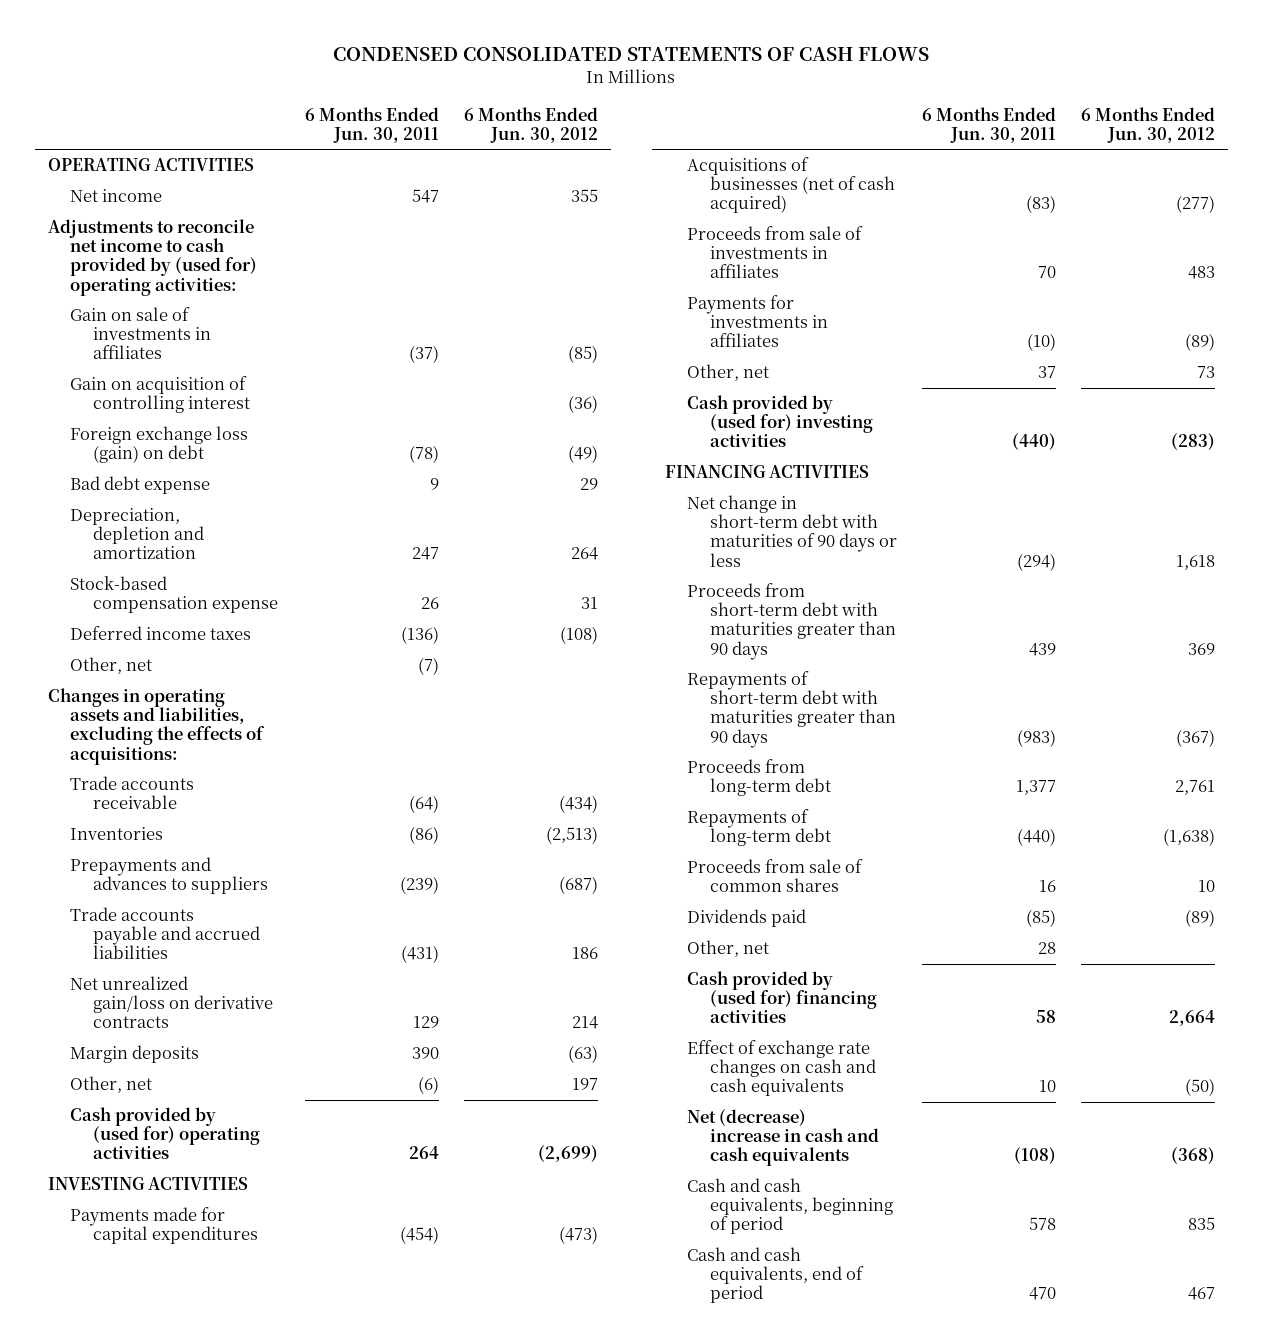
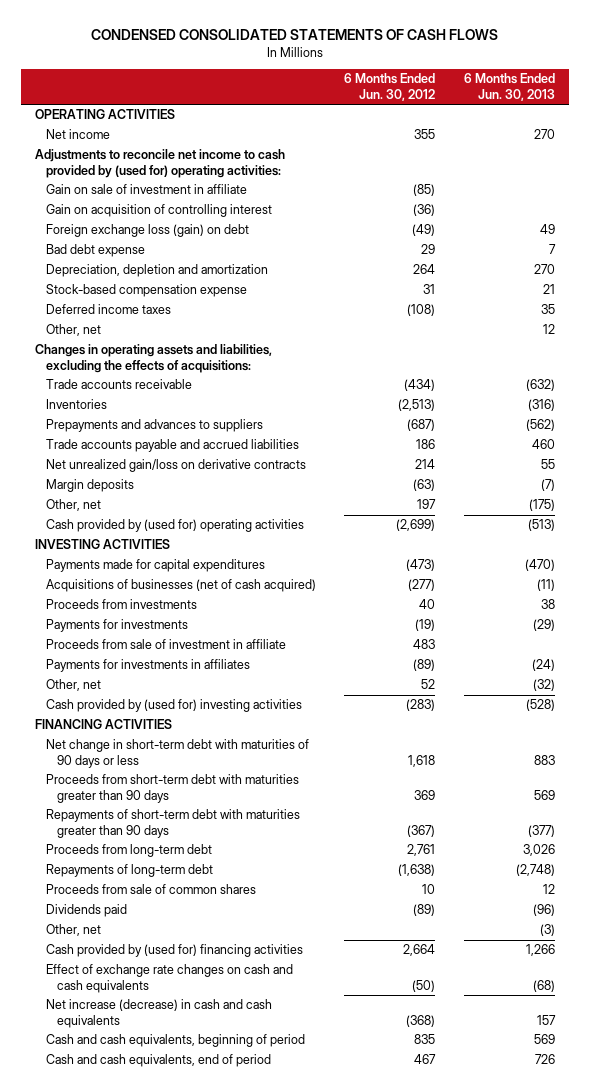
[305,106,440,143] 6 Months Ended Jun. 30, 2011 -> none
none -> [463,73,555,101] 6 Months Ended Jun. 30, 2013
[70,307,211,360] Gain on sale of investments in affiliates -> [46,184,248,195] Gain on sale of investment in affiliate
none -> [46,599,198,610] Proceeds from investments
none -> [46,619,189,633] Payments for investments
[687,226,864,279] Proceeds from sale of investments in affiliates -> [46,639,287,650] Proceeds from sale of investment in affiliate
[1197,366,1216,379] 73 -> [421,679,436,690] 52
[687,1109,880,1167] Net (decrease) increase in cash and cash equivalents -> [46,999,273,1028] Net increase (decrease) in cash and cash equivalents

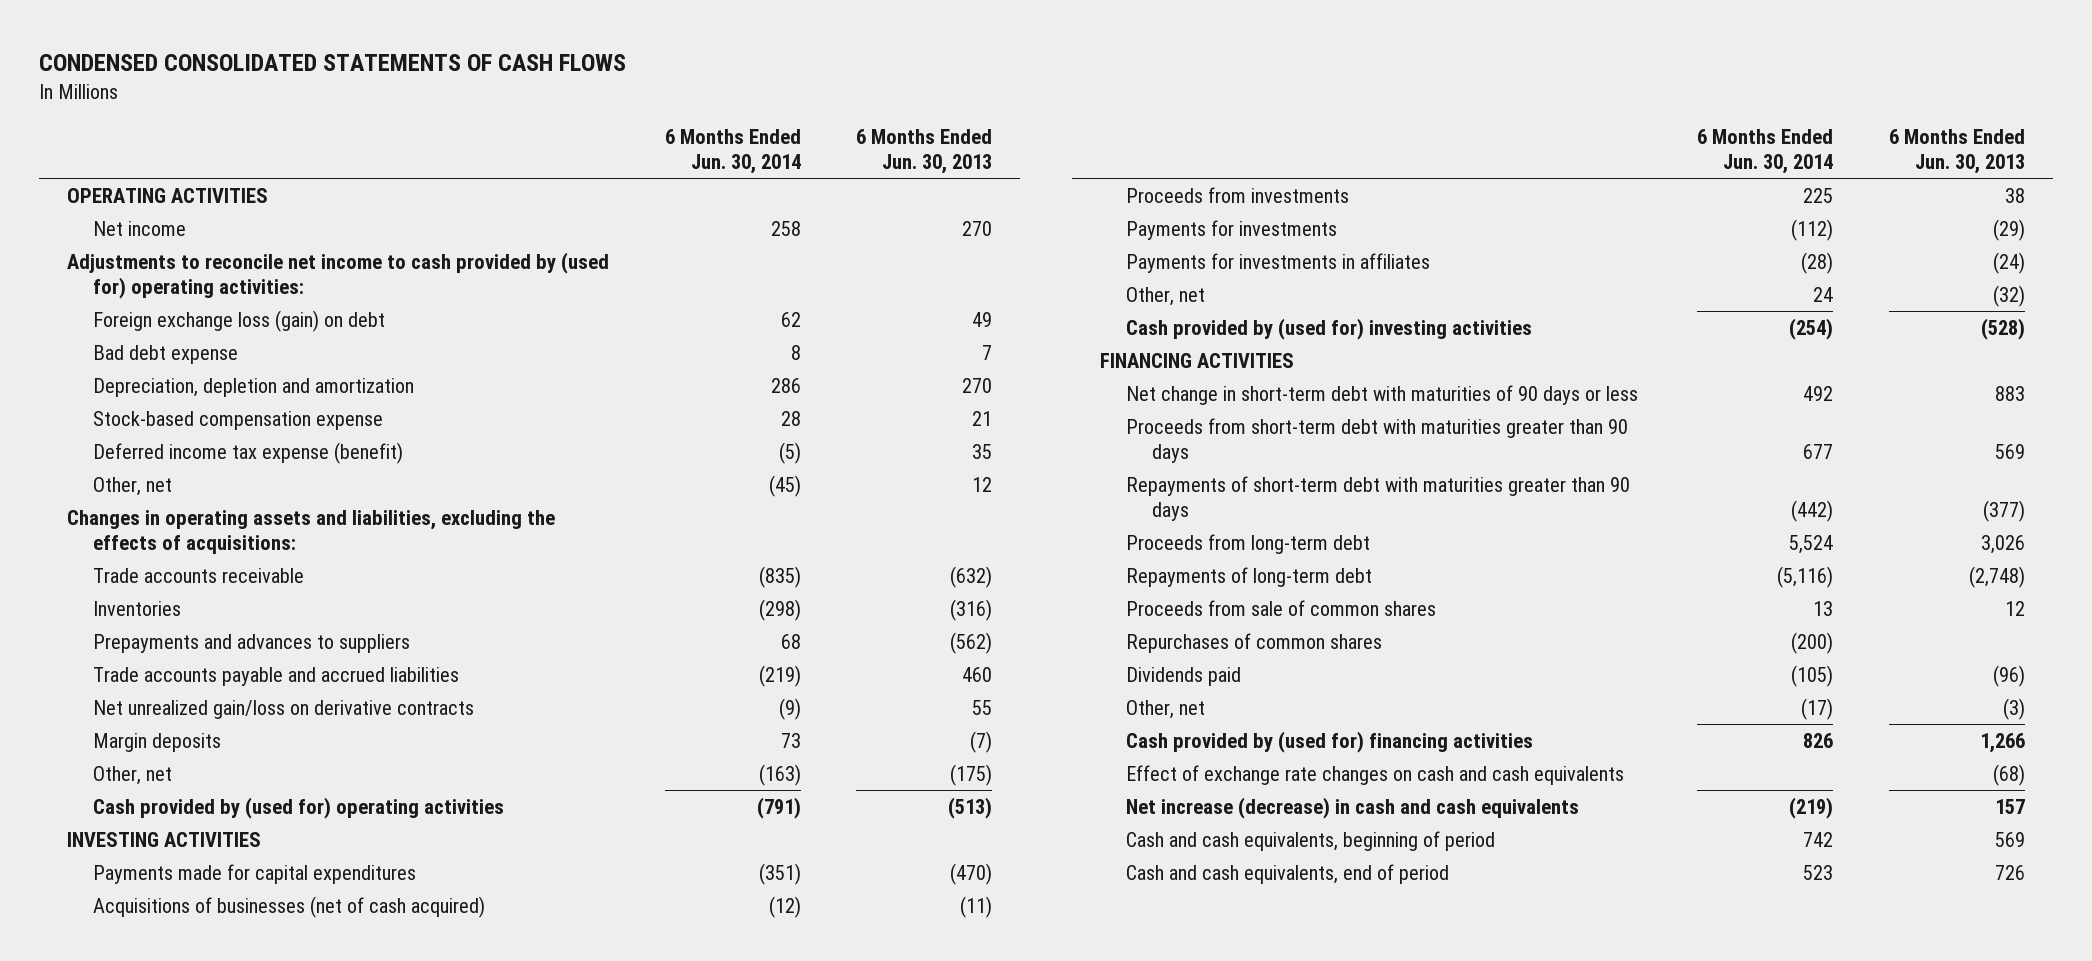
[344,73,436,101] 6 Months Ended Jun. 30, 2012 -> none
none -> [664,128,801,174] 6 Months Ended Jun. 30, 2014
[46,184,248,195] Gain on sale of investment in affiliate -> none
[46,204,273,218] Gain on acquisition of controlling interest -> none
[46,304,172,315] Deferred income taxes -> [93,442,404,465] Deferred income tax expense (benefit)
[46,639,287,650] Proceeds from sale of investment in affiliate -> none
none -> [1125,633,1382,654] Repurchases of common shares

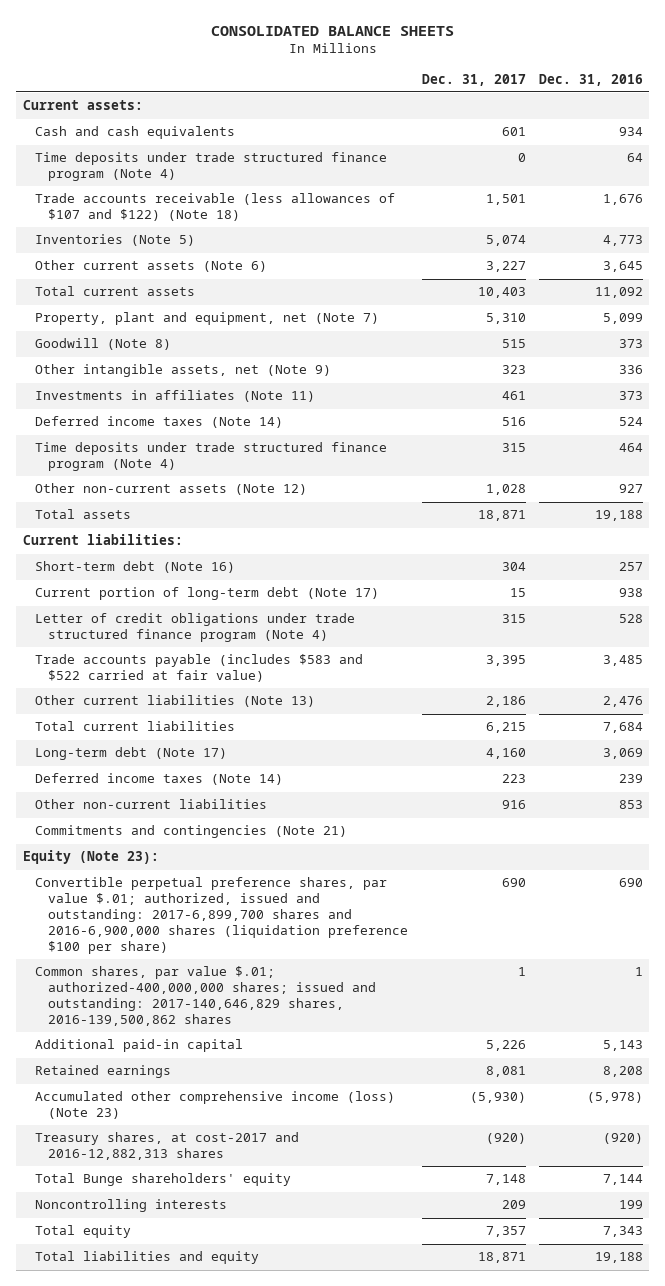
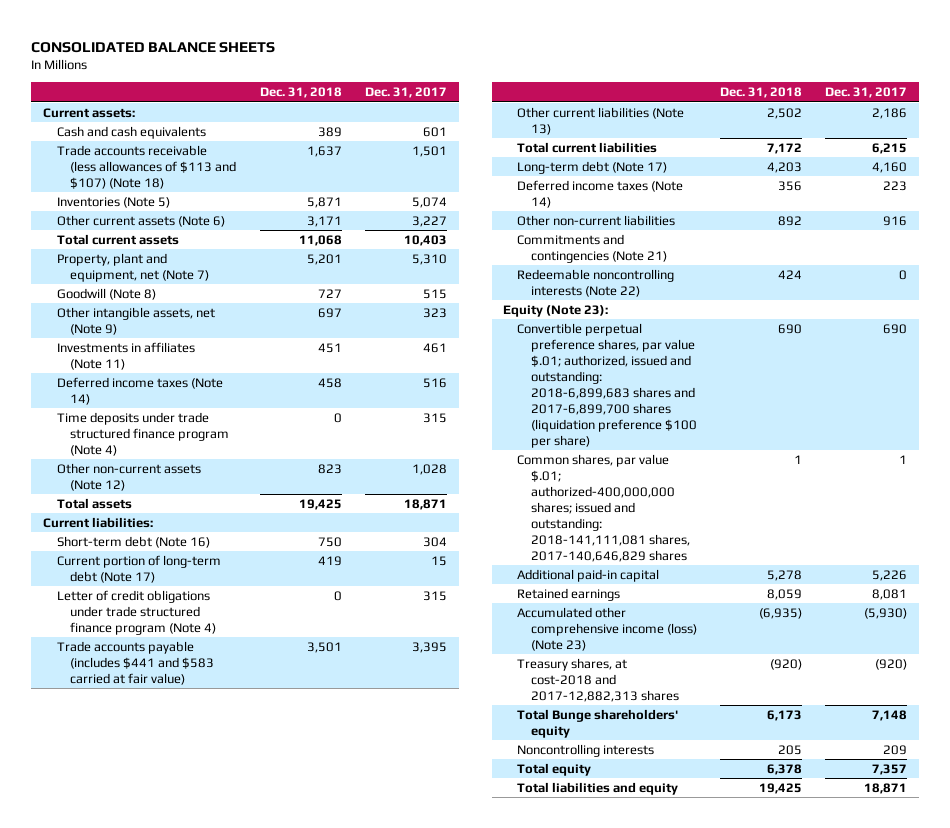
[538,73,643,86] Dec. 31, 2016 -> none
none -> [259,87,342,99] Dec. 31, 2018
[35,152,388,182] Time deposits under trade structured finance program (Note 4) -> none
[35,193,396,222] Trade accounts receivable (less allowances of $107 and $122) (Note 18) -> [56,144,237,189] Trade accounts receivable (less allowances of $113 and $107) (Note 18)
[35,654,364,683] Trade accounts payable (includes $583 and $522 carried at fair value) -> [56,640,215,685] Trade accounts payable (includes $441 and $583 carried at fair value)
none -> [516,268,674,297] Redeemable noncontrolling interests (Note 22)
[35,877,409,954] Convertible perpetual preference shares, par value $.01; authorized, issued and outstanding: 2017-6,899,700 shares and 2016-6,900,000 shares (liquidation preference $100 per share) -> [516,322,697,448] Convertible perpetual preference shares, par value $.01; authorized, issued and outstanding: 2018-6,899,683 shares and 2017-6,899,700 shares (liquidation preference $100 per share)
[35,966,377,1026] Common shares, par value $.01; authorized-400,000,000 shares; issued and outstanding: 2017-140,646,829 shares, 2016-139,500,862 shares -> [516,453,690,562] Common shares, par value $.01; authorized-400,000,000 shares; issued and outstanding: 2018-141,111,081 shares, 2017-140,646,829 shares
[35,1132,300,1161] Treasury shares, at cost-2017 and 2016-12,882,313 shares -> [516,657,679,702] Treasury shares, at cost-2018 and 2017-12,882,313 shares

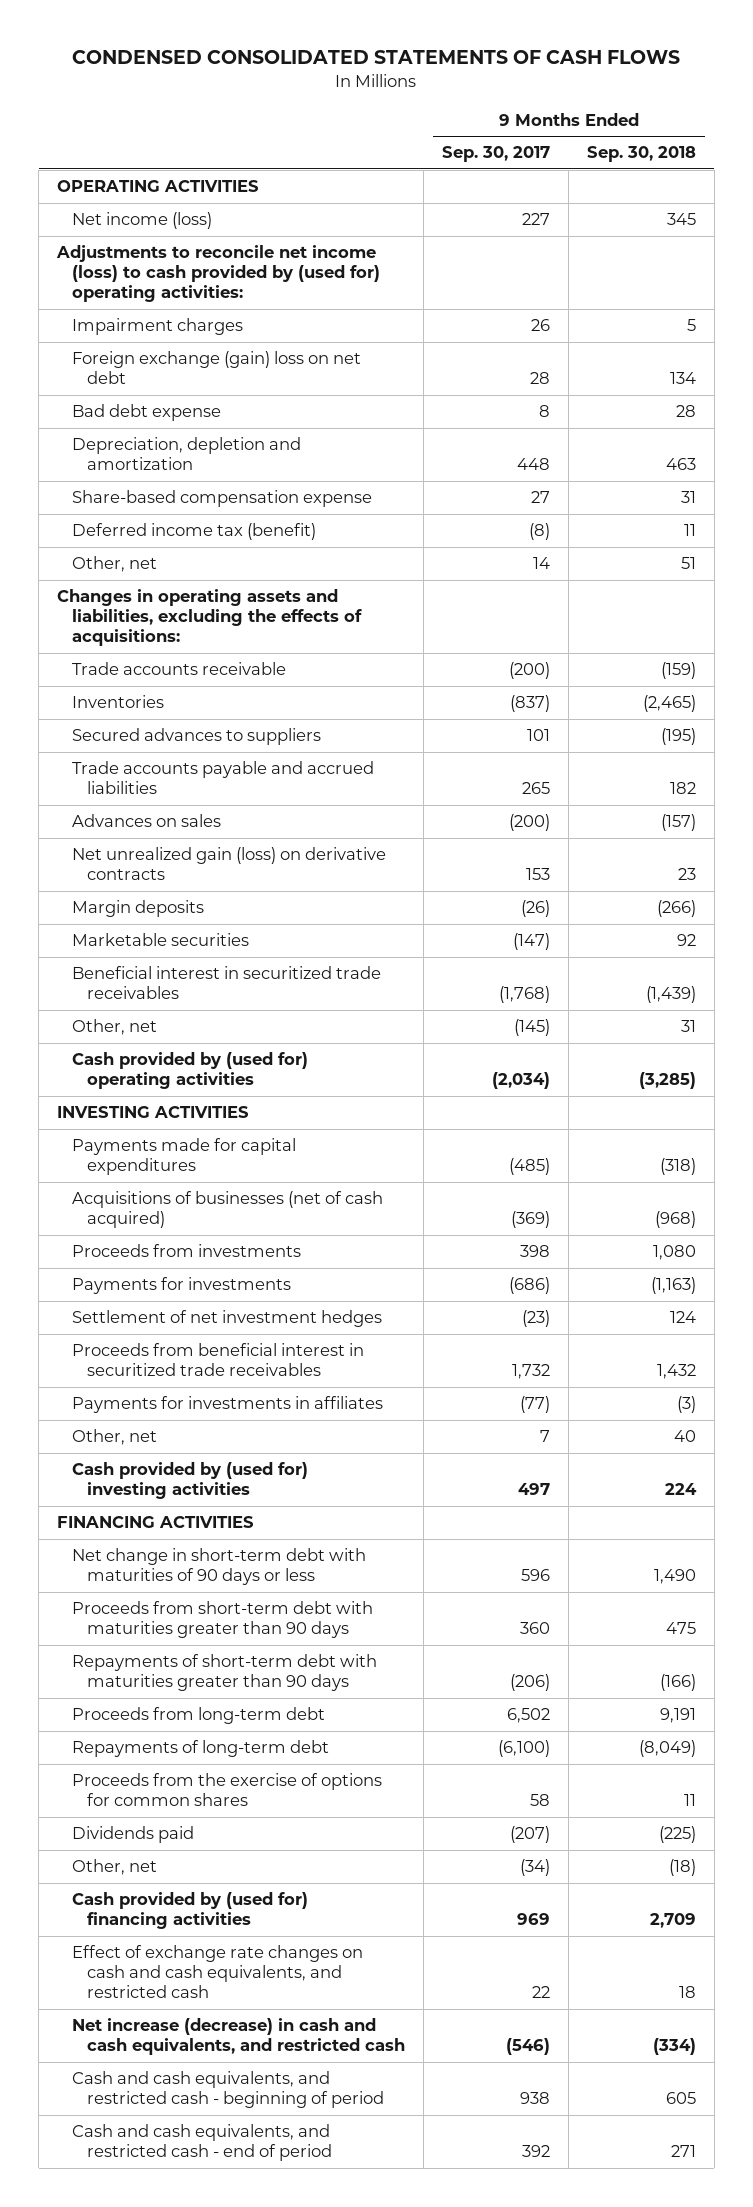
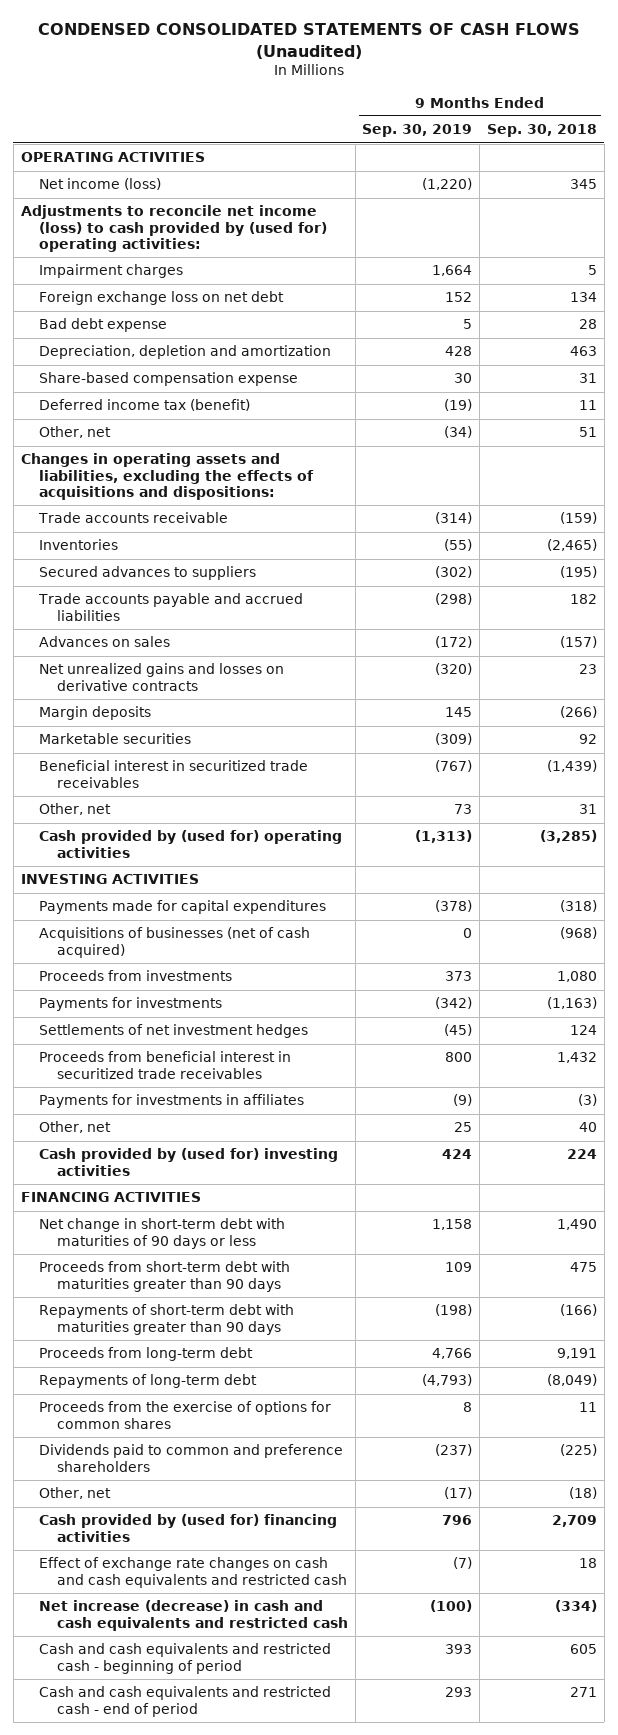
[72,50,681,65] CONDENSED CONSOLIDATED STATEMENTS OF CASH FLOWS -> [37,22,580,59] CONDENSED CONSOLIDATED STATEMENTS OF CASH FLOWS (Unaudited)
[442,146,551,163] Sep. 30, 2017 -> none
none -> [362,124,473,138] Sep. 30, 2019
[72,351,362,385] Foreign exchange (gain) loss on net debt -> [38,291,284,306] Foreign exchange loss on net debt
[57,589,363,647] Changes in operating assets and liabilities, excluding the effects of acquisitions: -> [20,453,314,500] Changes in operating assets and liabilities, excluding the effects of acquisitions and dispositions:
[72,847,387,881] Net unrealized gain (loss) on derivative contracts -> [38,663,284,691] Net unrealized gains and losses on derivative contracts
[72,1310,383,1328] Settlement of net investment hedges -> [38,1024,308,1039] Settlements of net investment hedges
[72,1826,195,1844] Dividends paid -> [38,1444,343,1472] Dividends paid to common and preference shareholders
[72,1945,364,1999] Effect of exchange rate changes on cash and cash equivalents, and restricted cash -> [38,1557,347,1588] Effect of exchange rate changes on cash and cash equivalents and restricted cash
[72,2018,406,2056] Net increase (decrease) in cash and cash equivalents, and restricted cash -> [38,1600,348,1631] Net increase (decrease) in cash and cash equivalents and restricted cash
[72,2071,385,2109] Cash and cash equivalents, and restricted cash - beginning of period -> [38,1643,331,1674] Cash and cash equivalents and restricted cash - beginning of period
[72,2124,333,2162] Cash and cash equivalents, and restricted cash - end of period -> [38,1686,331,1717] Cash and cash equivalents and restricted cash - end of period

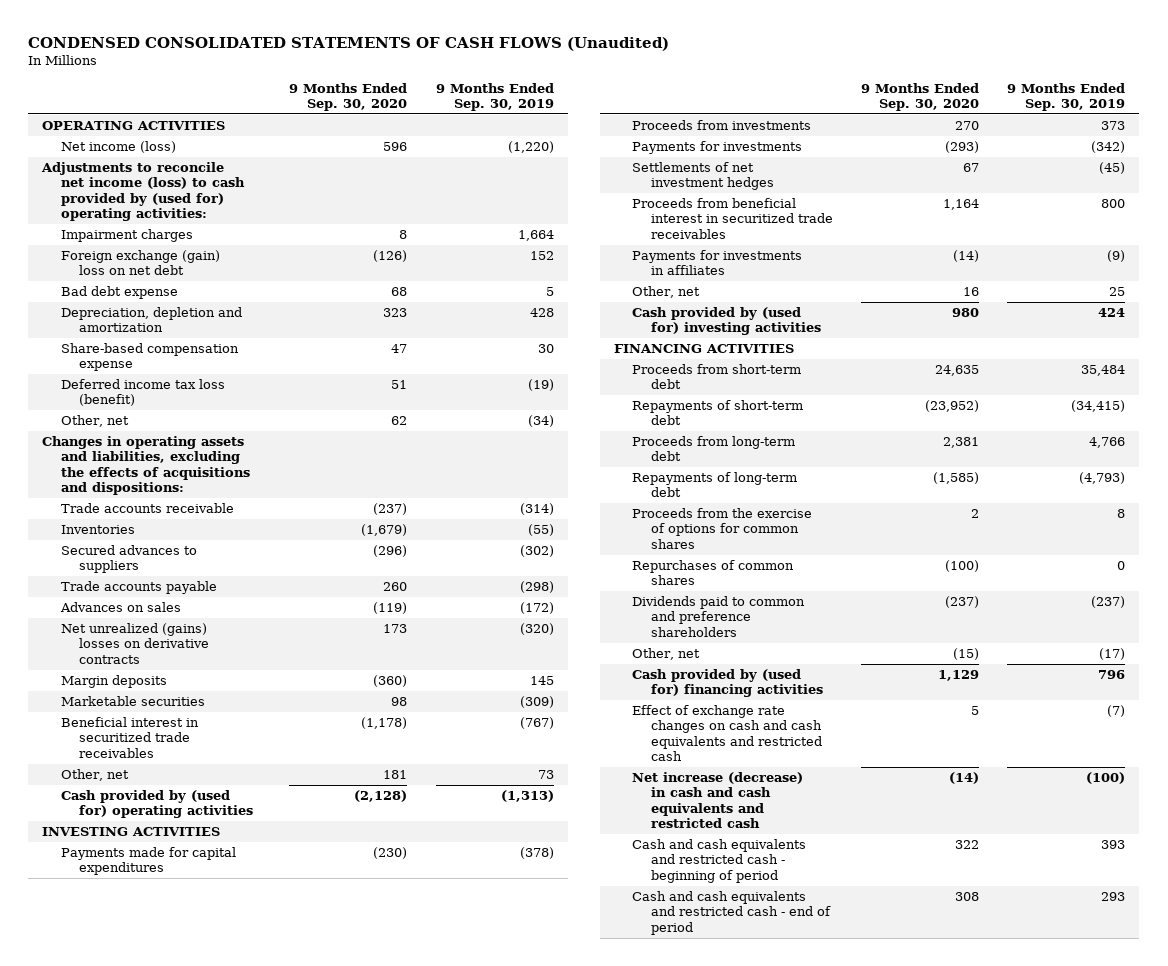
[487,124,598,138] Sep. 30, 2018 -> none
none -> [289,82,408,111] 9 Months Ended Sep. 30, 2020
[38,291,284,306] Foreign exchange loss on net debt -> [60,250,220,276] Foreign exchange (gain) loss on net debt
[38,399,250,412] Deferred income tax (benefit) -> [60,379,225,407] Deferred income tax loss (benefit)
[37,593,303,621] Trade accounts payable and accrued liabilities -> [60,581,217,595] Trade accounts payable
[38,663,284,691] Net unrealized gains and losses on derivative contracts -> [60,623,210,664] Net unrealized (gains) losses on derivative contracts
[38,927,310,958] Acquisitions of businesses (net of cash acquired) -> none
[38,1218,285,1249] Net change in short-term debt with maturities of 90 days or less -> none
[38,1261,290,1292] Proceeds from short-term debt with maturities greater than 90 days -> [632,364,802,390] Proceeds from short-term debt
[445,1262,473,1273] 109 -> [1081,365,1126,377] 35,484
[38,1304,294,1335] Repayments of short-term debt with maturities greater than 90 days -> [632,400,804,426] Repayments of short-term debt
[435,1304,473,1317] (198) -> [1071,400,1126,413] (34,415)
none -> [632,560,795,586] Repurchases of common shares

